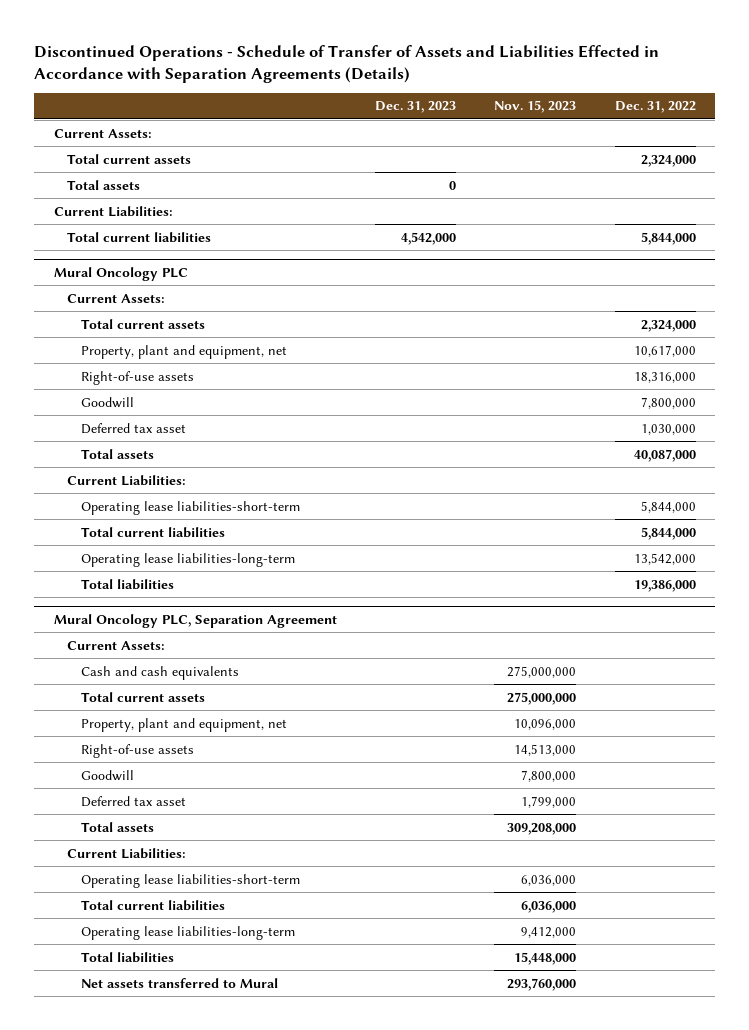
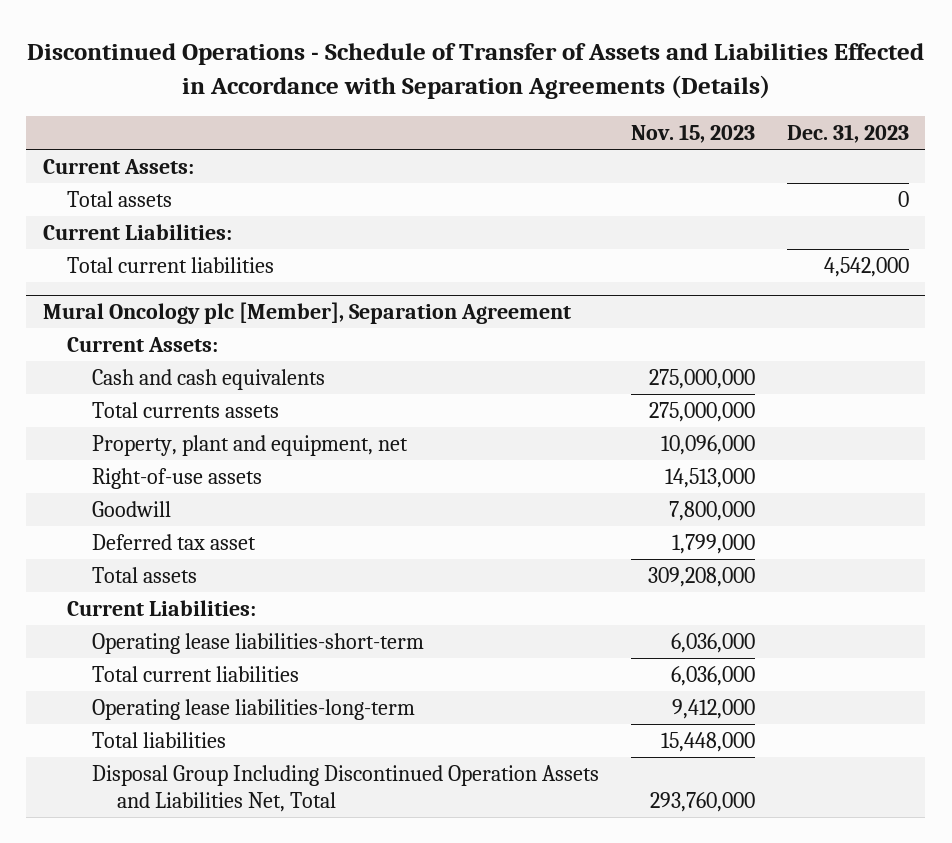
[614,101,696,114] Dec. 31, 2022 -> none
[67,153,192,164] Total current assets -> none
[53,266,188,281] Mural Oncology PLC -> none
[67,293,166,303] Current Assets: -> none
[81,318,206,329] Total current assets -> none
[81,344,288,359] Property, plant and equipment, net -> none
[81,370,195,385] Right-of-use assets -> none
[81,396,135,408] Goodwill -> none
[81,422,187,434] Deferred tax asset -> none
[81,448,155,459] Total assets -> none
[67,474,187,486] Current Liabilities: -> none
[81,500,301,515] Operating lease liabilities-short-term -> none
[81,526,226,538] Total current liabilities -> none
[81,552,296,567] Operating lease liabilities-long-term -> none
[81,578,175,590] Total liabilities -> none
[53,613,337,628] Mural Oncology PLC, Separation Agreement -> [42,302,571,325] Mural Oncology plc [Member], Separation Agreement
[81,691,206,702] Total current assets -> [91,401,279,418] Total currents assets
[81,977,279,988] Net assets transferred to Mural -> [91,764,599,812] Disposal Group Including Discontinued Operation Assets and Liabilities Net, Total

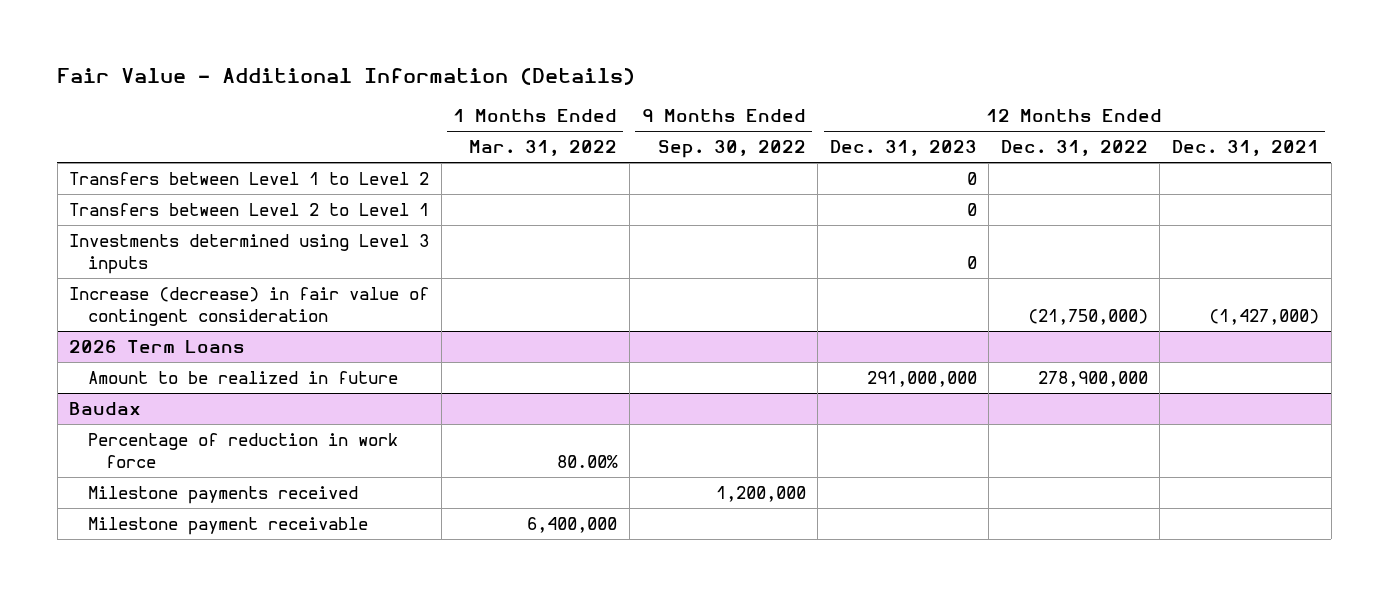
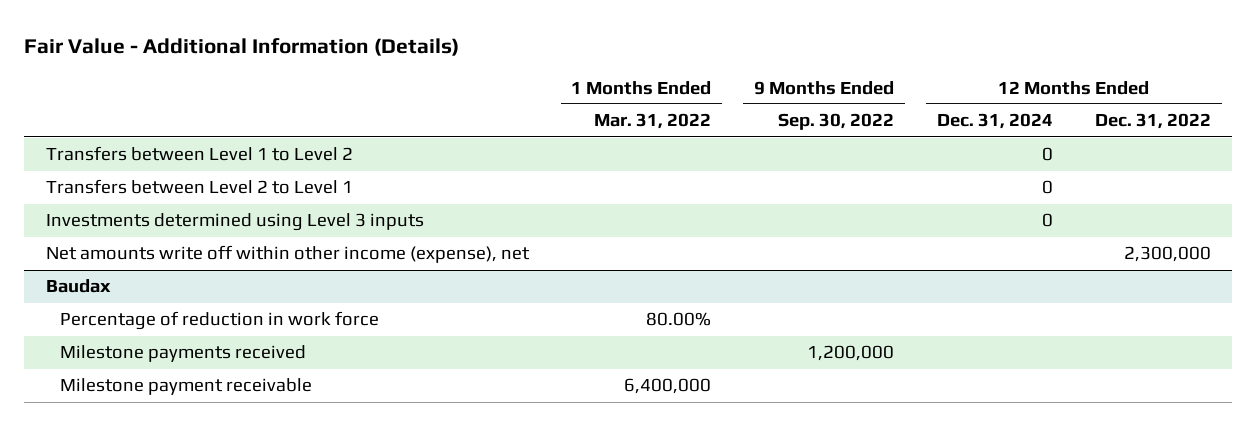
[829,140,977,157] Dec. 31, 2023 -> none
[1172,140,1320,157] Dec. 31, 2021 -> none
none -> [936,113,1053,130] Dec. 31, 2024
[69,286,430,326] Increase (decrease) in fair value of contingent consideration -> none
[69,339,246,353] 2026 Term Loans -> none
[87,370,398,384] Amount to be realized in future -> none
none -> [45,245,530,264] Net amounts write off within other income (expense), net

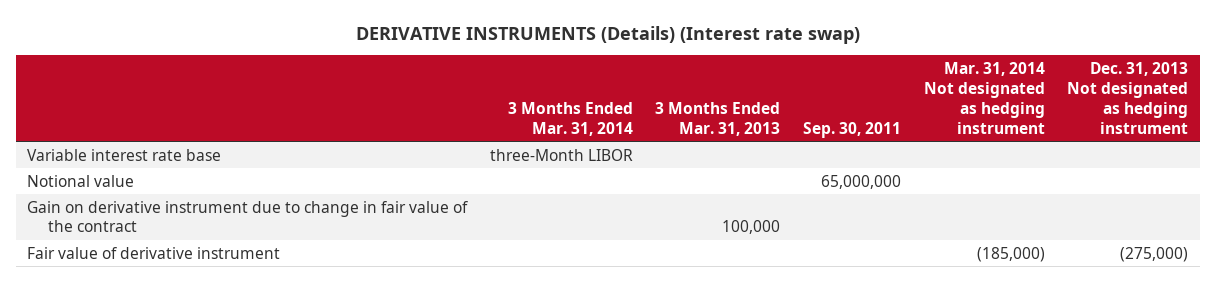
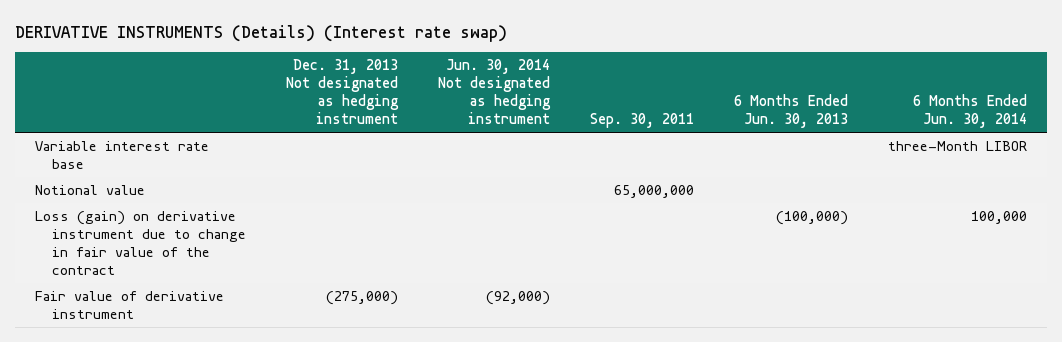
[507,101,633,136] 3 Months Ended Mar. 31, 2014 -> none
[655,101,781,136] 3 Months Ended Mar. 31, 2013 -> none
[923,61,1045,134] Mar. 31, 2014 Not designated as hedging instrument -> none
none -> [438,59,552,125] Jun. 30, 2014 Not designated as hedging instrument
none -> [734,94,849,129] 6 Months Ended Jun. 30, 2013
none -> [913,94,1028,129] 6 Months Ended Jun. 30, 2014
[27,200,469,233] Gain on derivative instrument due to change in fair value of the contract -> [35,210,247,276] Loss (gain) on derivative instrument due to change in fair value of the contract

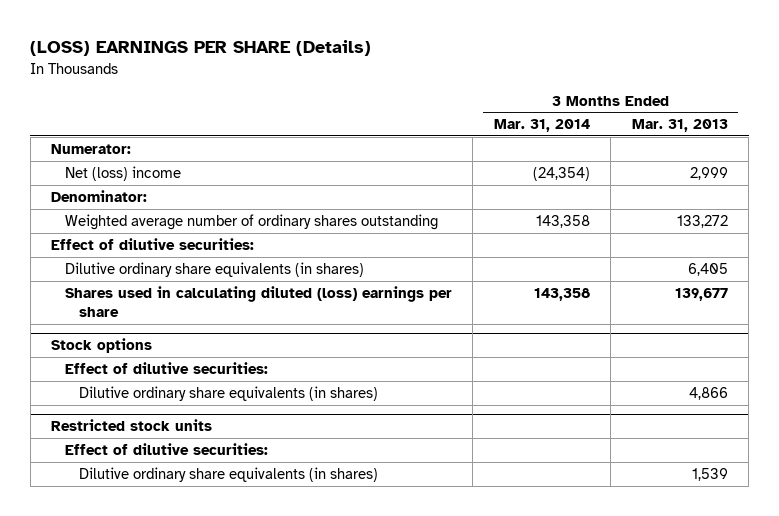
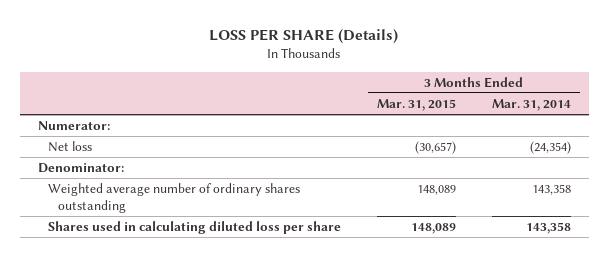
[30,40,372,57] (LOSS) EARNINGS PER SHARE (Details) -> [209,29,399,45] LOSS PER SHARE (Details)
[631,119,728,133] Mar. 31, 2013 -> none
none -> [376,98,456,111] Mar. 31, 2015
[65,165,182,181] Net (loss) income -> [47,140,92,152] Net loss
[51,237,255,250] Effect of dilutive securities: -> none
[65,261,365,277] Dilutive ordinary share equivalents (in shares) -> none
[51,338,153,354] Stock options -> none
[65,361,269,374] Effect of dilutive securities: -> none
[79,385,379,401] Dilutive ordinary share equivalents (in shares) -> none
[51,419,213,432] Restricted stock units -> none
[65,442,269,455] Effect of dilutive securities: -> none
[79,466,379,482] Dilutive ordinary share equivalents (in shares) -> none
[65,285,453,318] Shares used in calculating diluted (loss) earnings per share -> [47,220,341,234] Shares used in calculating diluted loss per share

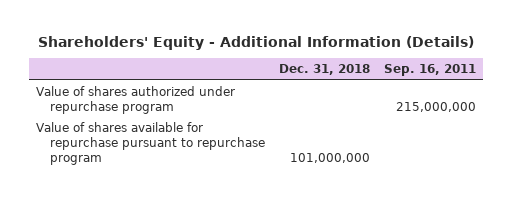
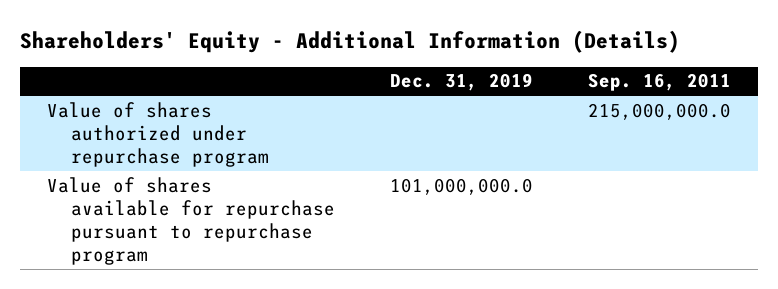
[278,64,370,76] Dec. 31, 2018 -> none
none -> [390,73,534,92] Dec. 31, 2019
[396,101,477,112] 215,000,000 -> [587,102,731,120] 215,000,000.0

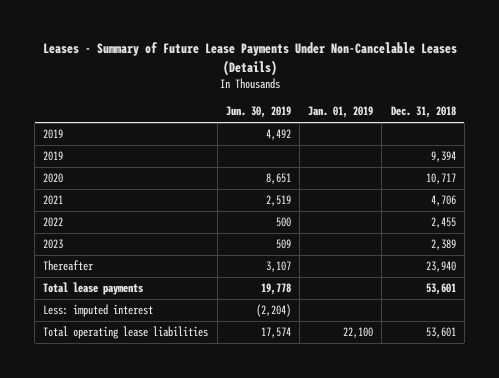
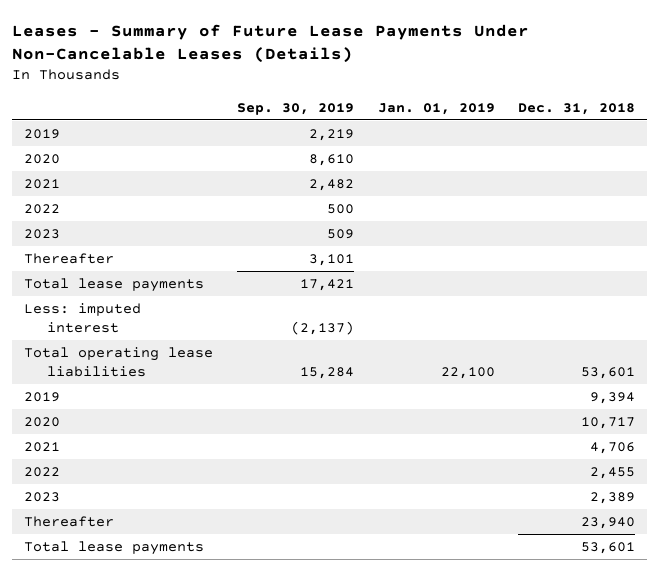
[225,106,291,119] Jun. 30, 2019 -> none
none -> [236,102,354,115] Sep. 30, 2019
none -> [24,154,61,165] 2020
none -> [24,179,61,190] 2021
none -> [24,204,61,215] 2022
none -> [24,229,61,240] 2023
none -> [24,253,115,265] Thereafter
none -> [24,278,205,293] Total lease payments
[43,304,154,318] Less: imputed interest -> [24,303,142,333] Less: imputed interest
[43,326,209,340] Total operating lease liabilities -> [24,347,214,377] Total operating lease liabilities

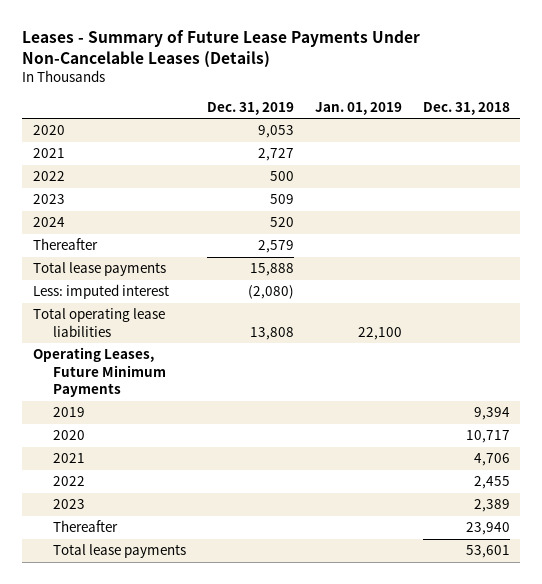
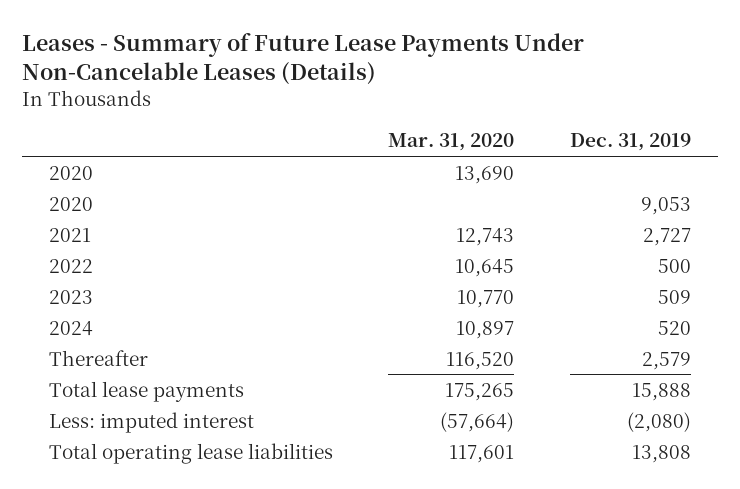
[314,101,402,115] Jan. 01, 2019 -> none
[422,101,510,115] Dec. 31, 2018 -> none
none -> [388,133,515,152] Mar. 31, 2020
[52,430,85,441] 2020 -> [49,165,94,180] 2020
[32,347,166,398] Operating Leases, Future Minimum Payments -> none
[52,407,85,418] 2019 -> none
[52,453,85,464] 2021 -> none
[52,476,85,487] 2022 -> none
[52,499,85,510] 2023 -> none
[52,520,118,533] Thereafter -> none
[52,544,186,559] Total lease payments -> none

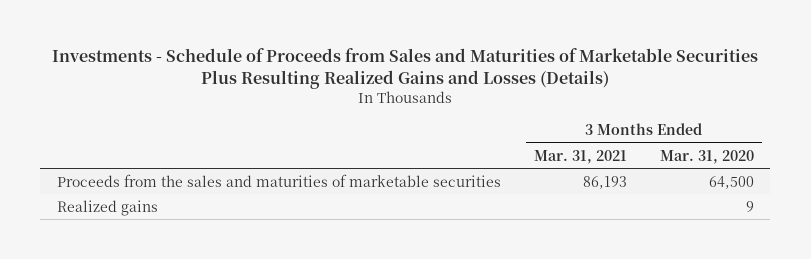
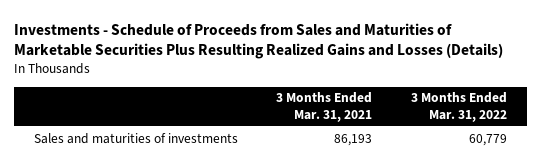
[659,149,754,164] Mar. 31, 2020 -> none
none -> [411,92,508,122] 3 Months Ended Mar. 31, 2022
[56,199,158,216] Realized gains -> none
[56,173,501,187] Proceeds from the sales and maturities of marketable securities -> [33,132,238,144] Sales and maturities of investments

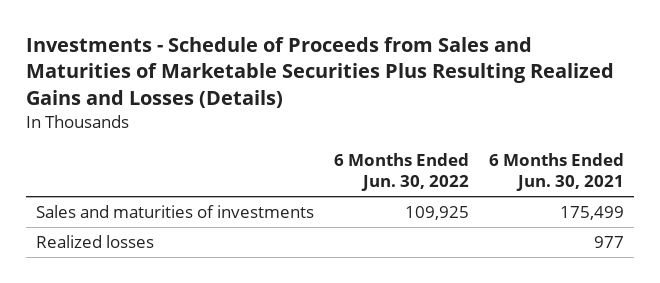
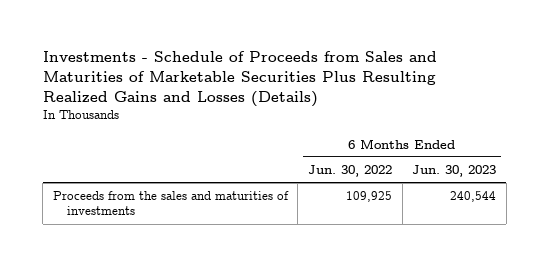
[488,152,624,192] 6 Months Ended Jun. 30, 2021 -> none
none -> [412,164,497,177] Jun. 30, 2023
[35,235,154,249] Realized losses -> none
[35,205,314,219] Sales and maturities of investments -> [52,191,289,216] Proceeds from the sales and maturities of investments

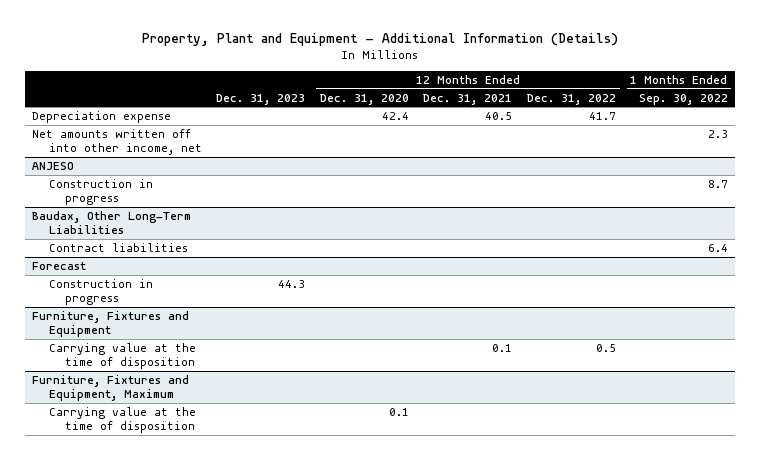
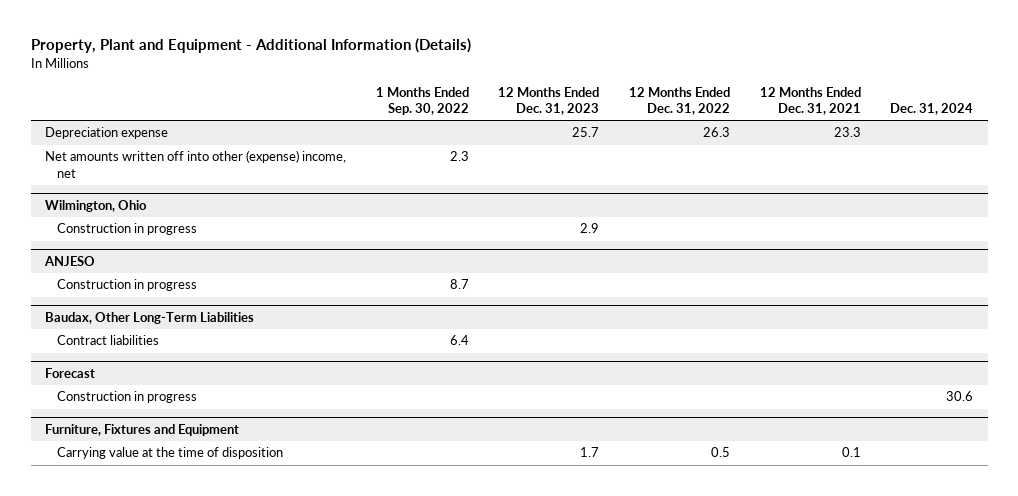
[216,93,306,105] Dec. 31, 2023 -> none
[319,93,409,105] Dec. 31, 2020 -> none
none -> [498,86,600,115] 12 Months Ended Dec. 31, 2023
none -> [890,102,974,115] Dec. 31, 2024
[485,111,513,120] 40.5 -> [833,127,861,138] 23.3
[588,111,616,120] 41.7 -> [702,127,730,138] 26.3
[31,128,202,155] Net amounts written off into other income, net -> [45,150,347,178] Net amounts written off into other (expense) income, net
none -> [45,199,148,212] Wilmington, Ohio
none -> [57,223,198,236] Construction in progress
[31,374,189,401] Furniture, Fixtures and Equipment, Maximum -> none
[48,406,196,433] Carrying value at the time of disposition -> none

